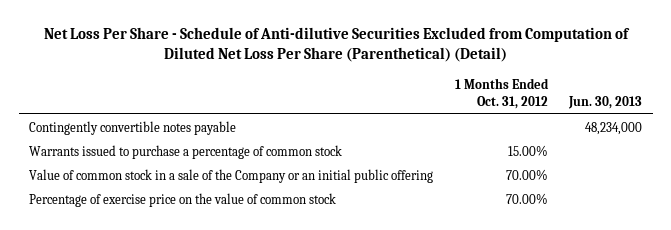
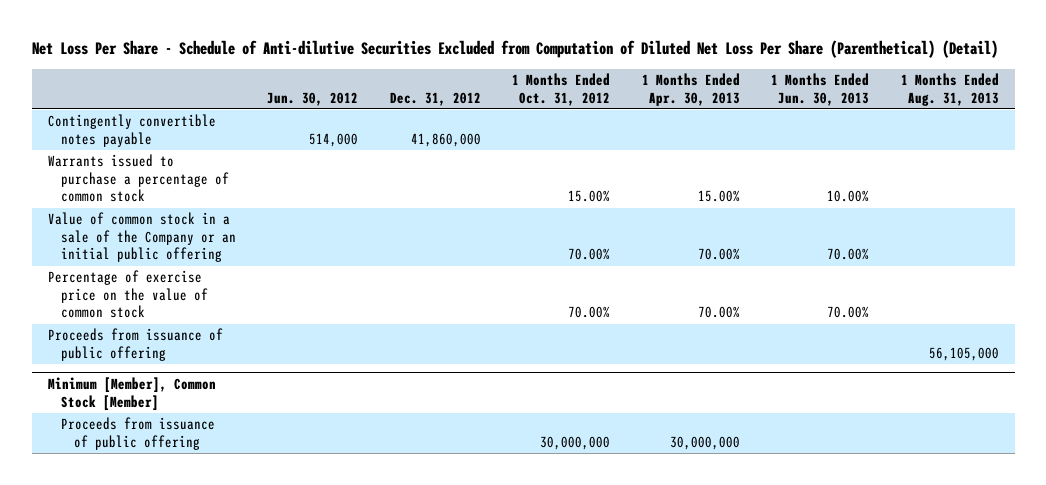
[567,95,642,109] Jun. 30, 2013 -> none
none -> [267,91,359,106] Jun. 30, 2012
none -> [389,91,481,106] Dec. 31, 2012
none -> [641,73,740,106] 1 Months Ended Apr. 30, 2013
none -> [771,73,870,106] 1 Months Ended Jun. 30, 2013
none -> [900,73,999,106] 1 Months Ended Aug. 31, 2013
none -> [47,328,223,361] Proceeds from issuance of public offering
none -> [47,377,216,411] Minimum [Member], Common Stock [Member]
none -> [60,417,215,450] Proceeds from issuance of public offering

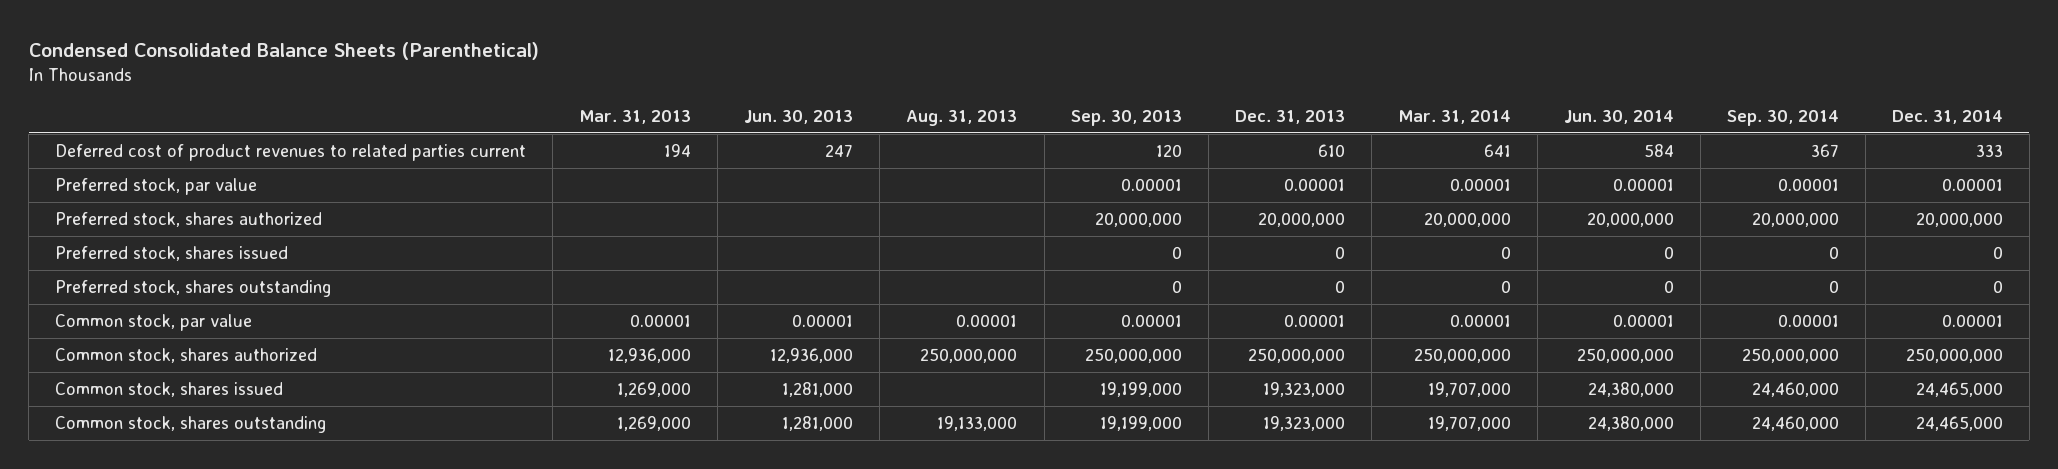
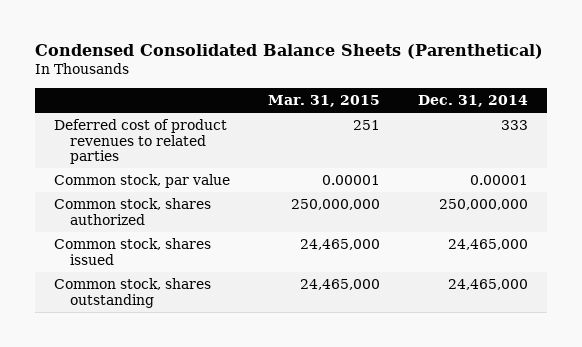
[579,109,692,124] Mar. 31, 2013 -> none
[744,109,854,124] Jun. 30, 2013 -> none
[906,109,1018,126] Aug. 31, 2013 -> none
[1070,109,1182,126] Sep. 30, 2013 -> none
[1234,109,1345,124] Dec. 31, 2013 -> none
[1397,109,1511,124] Mar. 31, 2014 -> none
[1563,109,1674,124] Jun. 30, 2014 -> none
[1726,109,1839,126] Sep. 30, 2014 -> none
none -> [268,94,381,107] Mar. 31, 2015
[55,178,258,196] Preferred stock, par value -> none
[55,212,323,228] Preferred stock, shares authorized -> none
[55,246,289,262] Preferred stock, shares issued -> none
[55,280,332,298] Preferred stock, shares outstanding -> none
[55,144,527,162] Deferred cost of product revenues to related parties current -> [54,118,228,165] Deferred cost of product revenues to related parties

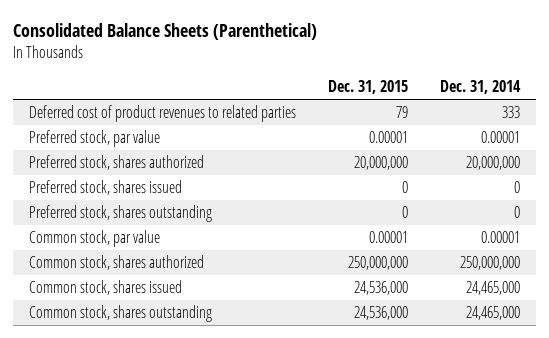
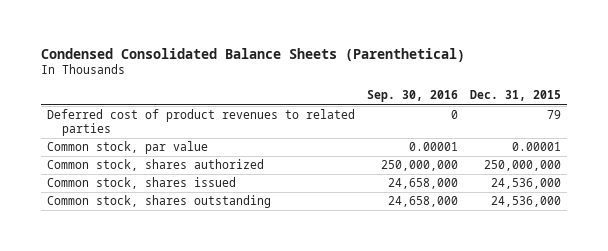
[12,23,317,41] Consolidated Balance Sheets (Parenthetical) -> [40,47,465,62] Condensed Consolidated Balance Sheets (Parenthetical)
[440,80,522,95] Dec. 31, 2014 -> none
none -> [366,90,458,103] Sep. 30, 2016
[28,130,160,148] Preferred stock, par value -> none
[28,155,204,171] Preferred stock, shares authorized -> none
[28,180,182,196] Preferred stock, shares issued -> none
[28,205,212,223] Preferred stock, shares outstanding -> none

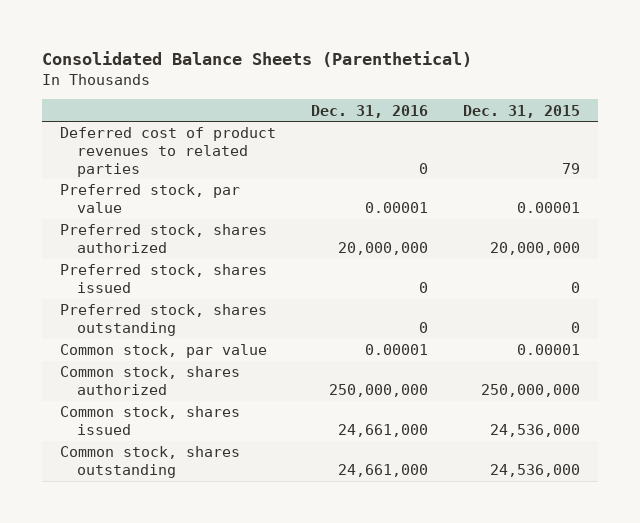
[40,47,465,62] Condensed Consolidated Balance Sheets (Parenthetical) -> [42,50,473,67] Consolidated Balance Sheets (Parenthetical)
[366,90,458,103] Sep. 30, 2016 -> none
none -> [311,104,429,118] Dec. 31, 2016
none -> [59,184,240,213] Preferred stock, par value
none -> [59,224,267,253] Preferred stock, shares authorized
none -> [59,264,267,293] Preferred stock, shares issued
none -> [59,304,267,336] Preferred stock, shares outstanding

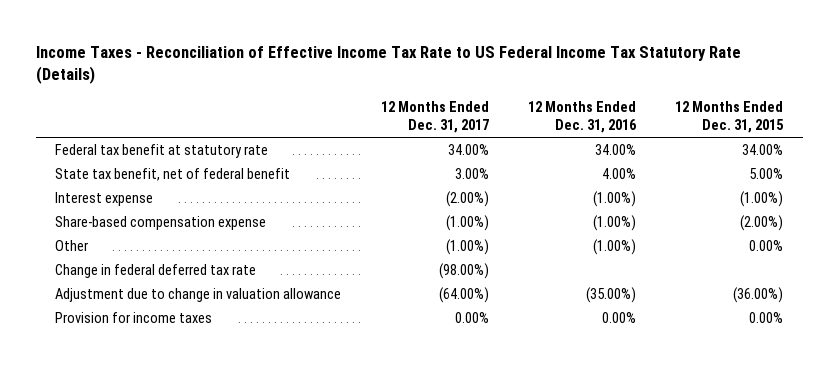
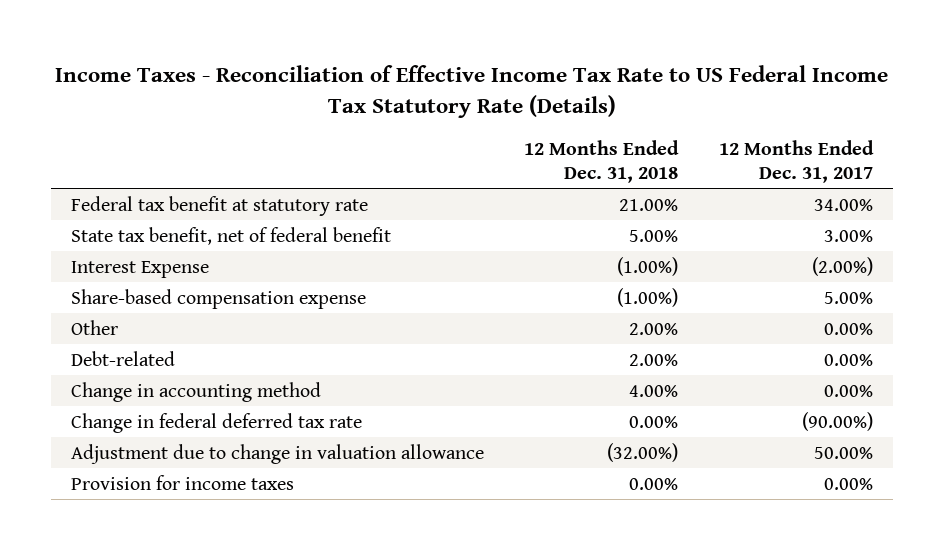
[527,100,637,134] 12 Months Ended Dec. 31, 2016 -> none
[675,100,785,134] 12 Months Ended Dec. 31, 2015 -> none
none -> [524,140,680,184] 12 Months Ended Dec. 31, 2018
[55,192,154,207] Interest expense -> [70,260,209,278] Interest Expense
[445,215,489,232] (1.00%) -> [823,291,873,304] 5.00%
[445,239,489,256] (1.00%) -> [823,322,873,335] 0.00%
none -> [70,350,175,366] Debt-related
none -> [70,381,321,402] Change in accounting method
[438,263,489,280] (98.00%) -> [801,411,873,431] (90.00%)
[438,287,489,304] (64.00%) -> [813,446,873,459] 50.00%

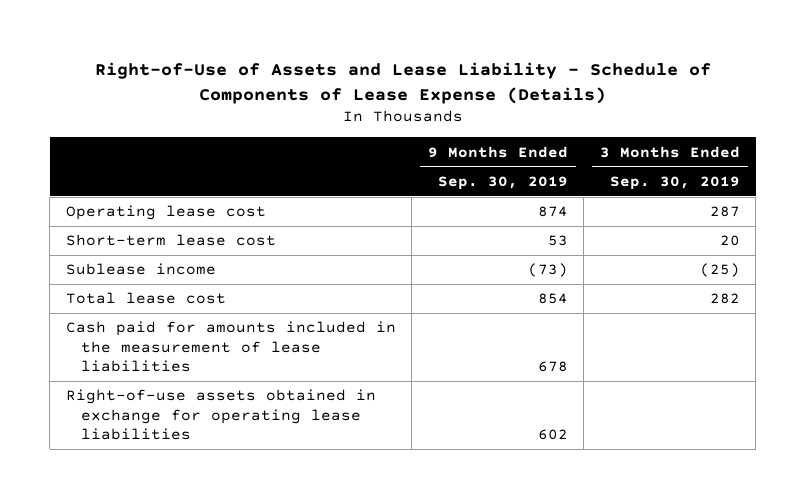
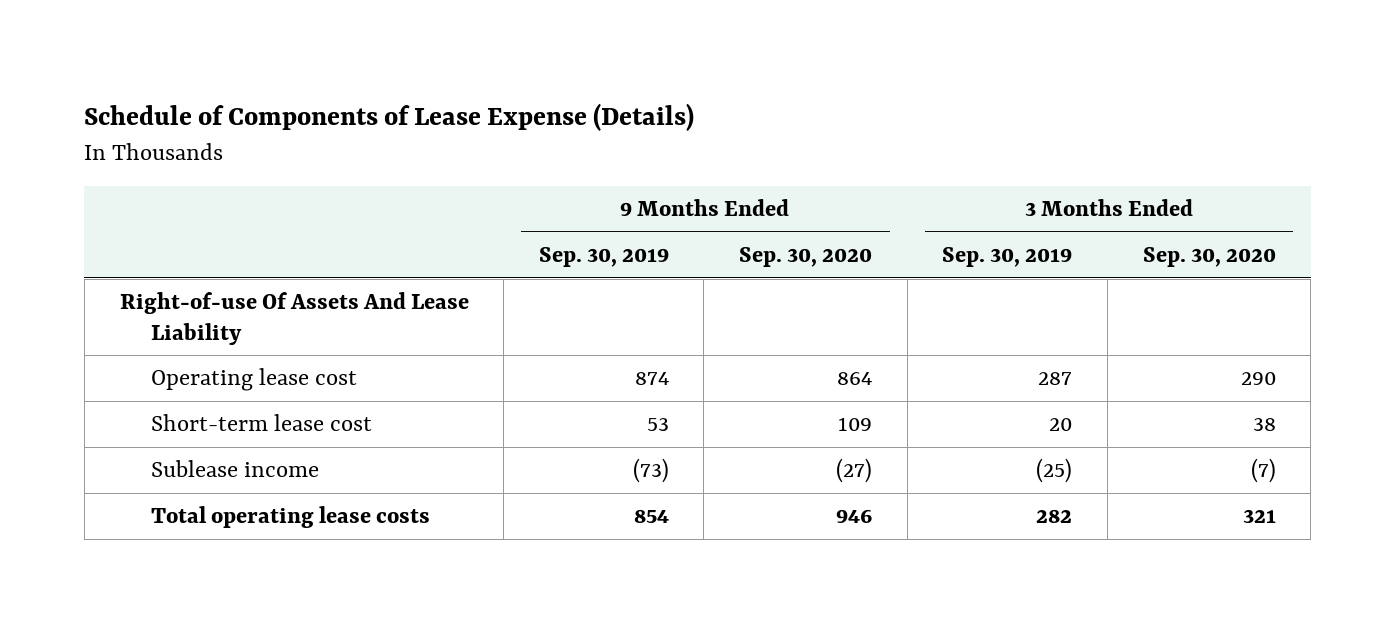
[94,61,711,104] Right-of-Use of Assets and Lease Liability - Schedule of Components of Lease Expense (Details) -> [84,102,695,131] Schedule of Components of Lease Expense (Details)
none -> [739,247,873,268] Sep. 30, 2020
none -> [1142,247,1276,268] Sep. 30, 2020
none -> [119,292,469,345] Right-of-use Of Assets And Lease Liability
[65,321,396,373] Cash paid for amounts included in the measurement of lease liabilities -> none
[65,389,376,441] Right-of-use assets obtained in exchange for operating lease liabilities -> none
[65,292,226,305] Total lease cost -> [150,506,430,529] Total operating lease costs

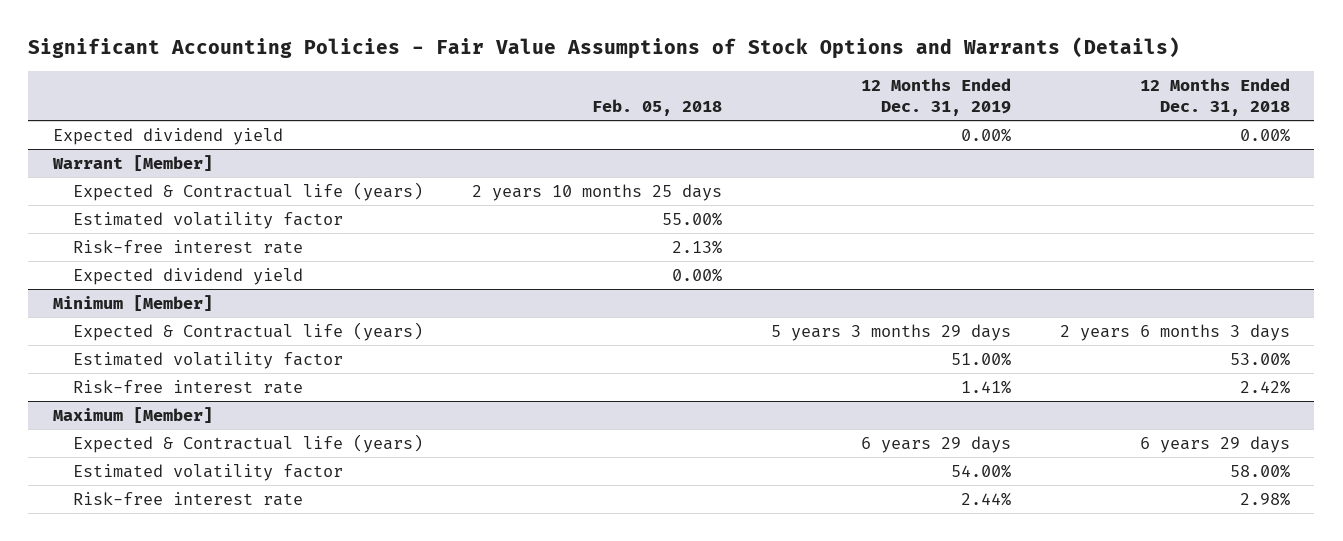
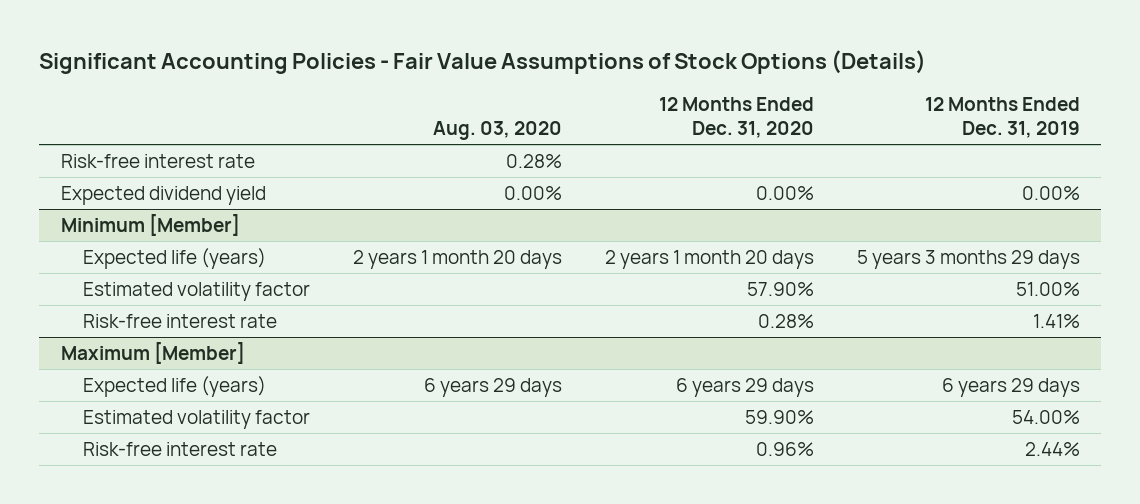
[28,36,1181,59] Significant Accounting Policies - Fair Value Assumptions of Stock Options and Warrants (Details) -> [39,49,927,74] Significant Accounting Policies - Fair Value Assumptions of Stock Options (Details)
[591,98,722,116] Feb. 05, 2018 -> none
[1139,77,1290,116] 12 Months Ended Dec. 31, 2018 -> none
none -> [433,121,563,141] Aug. 03, 2020
none -> [659,96,815,139] 12 Months Ended Dec. 31, 2020
[51,155,213,172] Warrant [Member] -> none
[72,182,423,202] Expected & Contractual life (years) -> none
[72,212,343,230] Estimated volatility factor -> none
[72,268,303,286] Expected dividend yield -> none
[52,128,283,146] Expected dividend yield -> [60,185,266,205] Expected dividend yield
[72,322,423,342] Expected & Contractual life (years) -> [83,247,267,269] Expected life (years)
[72,434,423,454] Expected & Contractual life (years) -> [83,375,267,397] Expected life (years)

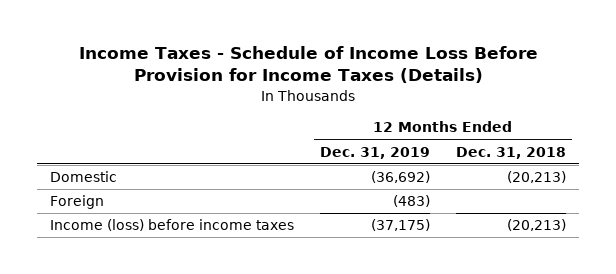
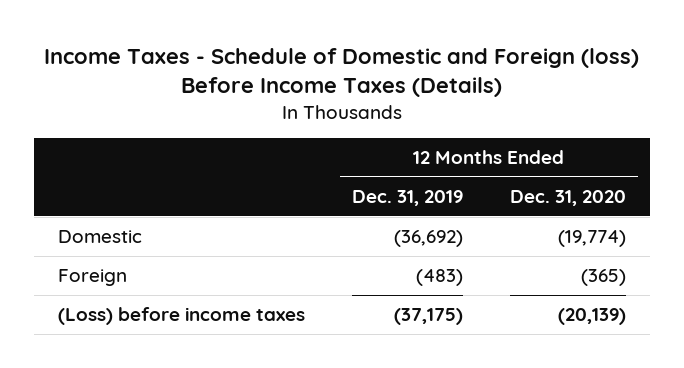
[79,46,539,84] Income Taxes - Schedule of Income Loss Before Provision for Income Taxes (Details) -> [44,47,640,98] Income Taxes - Schedule of Domestic and Foreign (loss) Before Income Taxes (Details)
[455,146,566,159] Dec. 31, 2018 -> none
none -> [510,190,627,207] Dec. 31, 2020
[50,219,295,232] Income (loss) before income taxes -> [57,307,305,326] (Loss) before income taxes

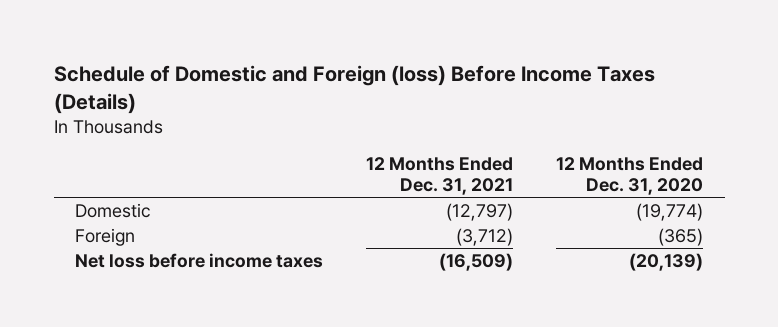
[44,47,640,98] Income Taxes - Schedule of Domestic and Foreign (loss) Before Income Taxes (Details) -> [53,65,655,115] Schedule of Domestic and Foreign (loss) Before Income Taxes (Details)
[352,190,464,207] Dec. 31, 2019 -> none
none -> [366,157,514,195] 12 Months Ended Dec. 31, 2021
[57,307,305,326] (Loss) before income taxes -> [75,252,324,268] Net loss before income taxes

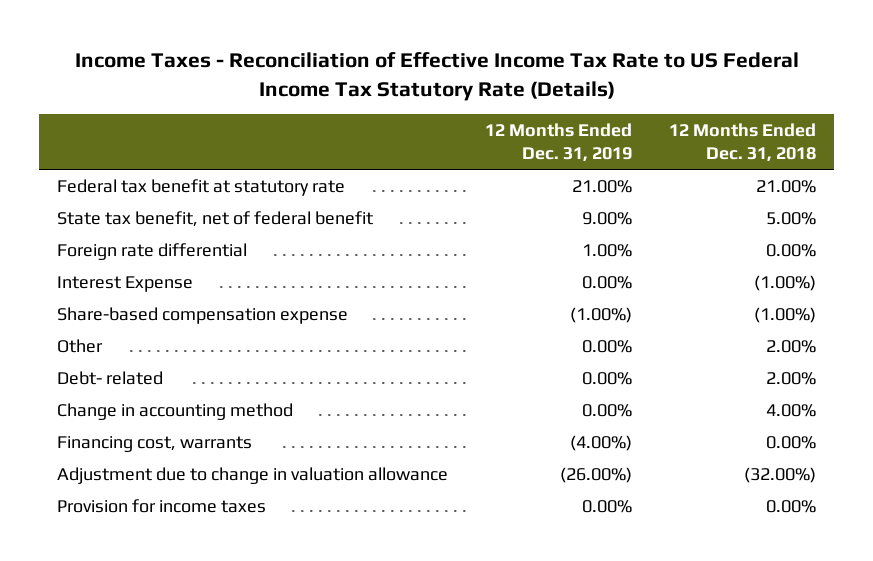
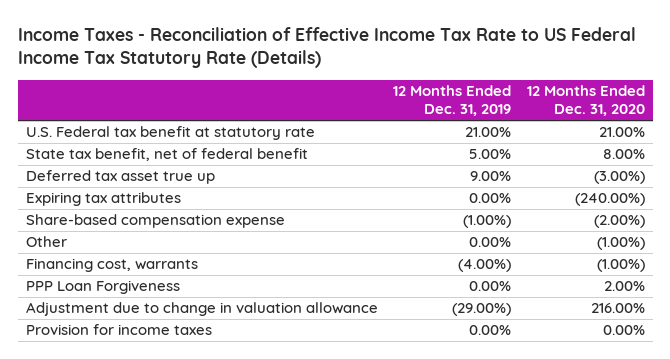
[668,122,816,163] 12 Months Ended Dec. 31, 2018 -> none
none -> [526,85,645,117] 12 Months Ended Dec. 31, 2020
[57,243,248,261] Foreign rate differential -> none
[57,276,194,293] Interest Expense -> none
[57,179,346,197] Federal tax benefit at statutory rate -> [25,126,315,141] U.S. Federal tax benefit at statutory rate
[582,212,633,226] 9.00% -> [469,149,512,160] 5.00%
none -> [25,170,215,185] Deferred tax asset true up
none -> [25,192,181,207] Expiring tax attributes
[57,371,164,386] Debt- related -> none
[57,403,294,421] Change in accounting method -> none
none -> [25,280,180,295] PPP Loan Forgiveness
[560,467,633,484] (26.00%) -> [452,303,512,317] (29.00%)

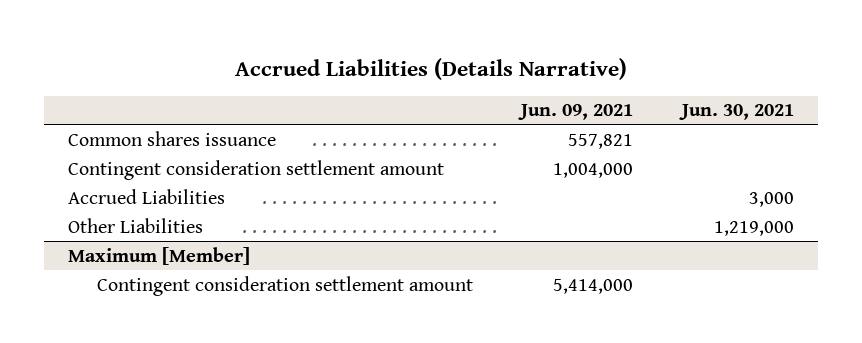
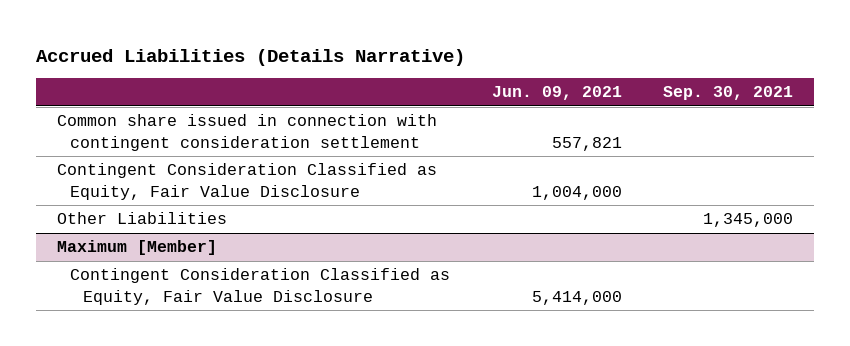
[678,104,794,121] Jun. 30, 2021 -> none
none -> [663,86,794,101] Sep. 30, 2021
[68,188,226,204] Accrued Liabilities -> none
[68,130,277,146] Common shares issuance -> [56,114,437,151] Common share issued in connection with contingent consideration settlement
[68,159,445,180] Contingent consideration settlement amount -> [56,163,437,200] Contingent Consideration Classified as Equity, Fair Value Disclosure
[97,275,474,296] Contingent consideration settlement amount -> [69,268,450,305] Contingent Consideration Classified as Equity, Fair Value Disclosure

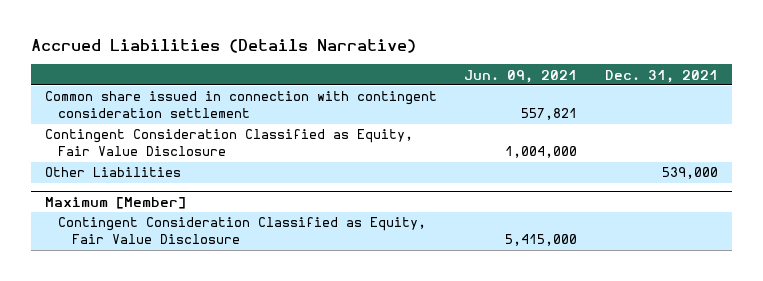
[663,86,794,101] Sep. 30, 2021 -> none
none -> [605,69,719,83] Dec. 31, 2021
[531,290,622,305] 5,414,000 -> [505,234,578,247] 5,415,000

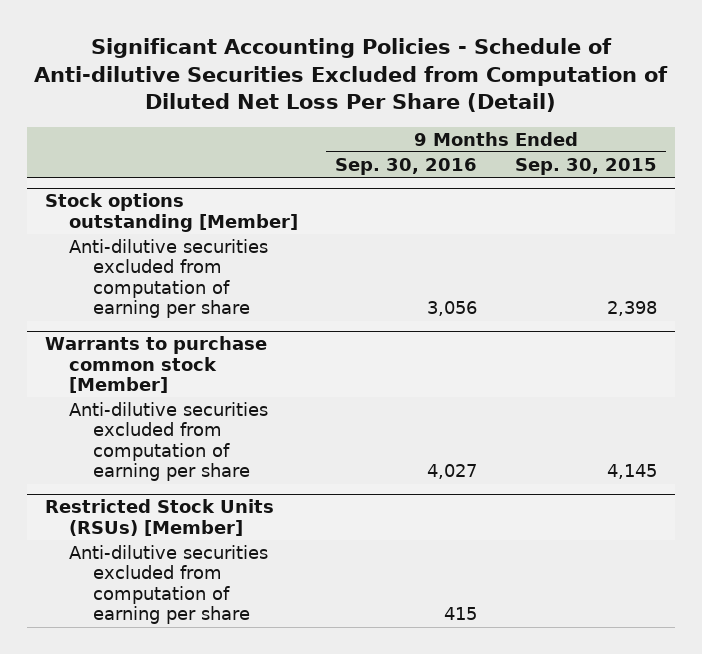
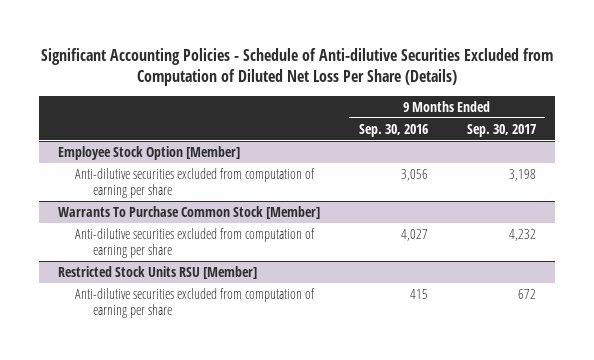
[34,38,669,113] Significant Accounting Policies - Schedule of Anti-dilutive Securities Excluded from Computation of Diluted Net Loss Per Share (Detail) -> [41,47,554,87] Significant Accounting Policies - Schedule of Anti-dilutive Securities Excluded from Computation of Diluted Net Loss Per Share (Details)
[514,157,657,175] Sep. 30, 2015 -> none
none -> [466,123,536,137] Sep. 30, 2017
[45,193,299,232] Stock options outstanding [Member] -> [58,145,241,160] Employee Stock Option [Member]
[45,336,268,394] Warrants to purchase common stock [Member] -> [58,205,321,219] Warrants To Purchase Common Stock [Member]
[45,499,275,536] Restricted Stock Units (RSUs) [Member] -> [58,265,258,279] Restricted Stock Units RSU [Member]

